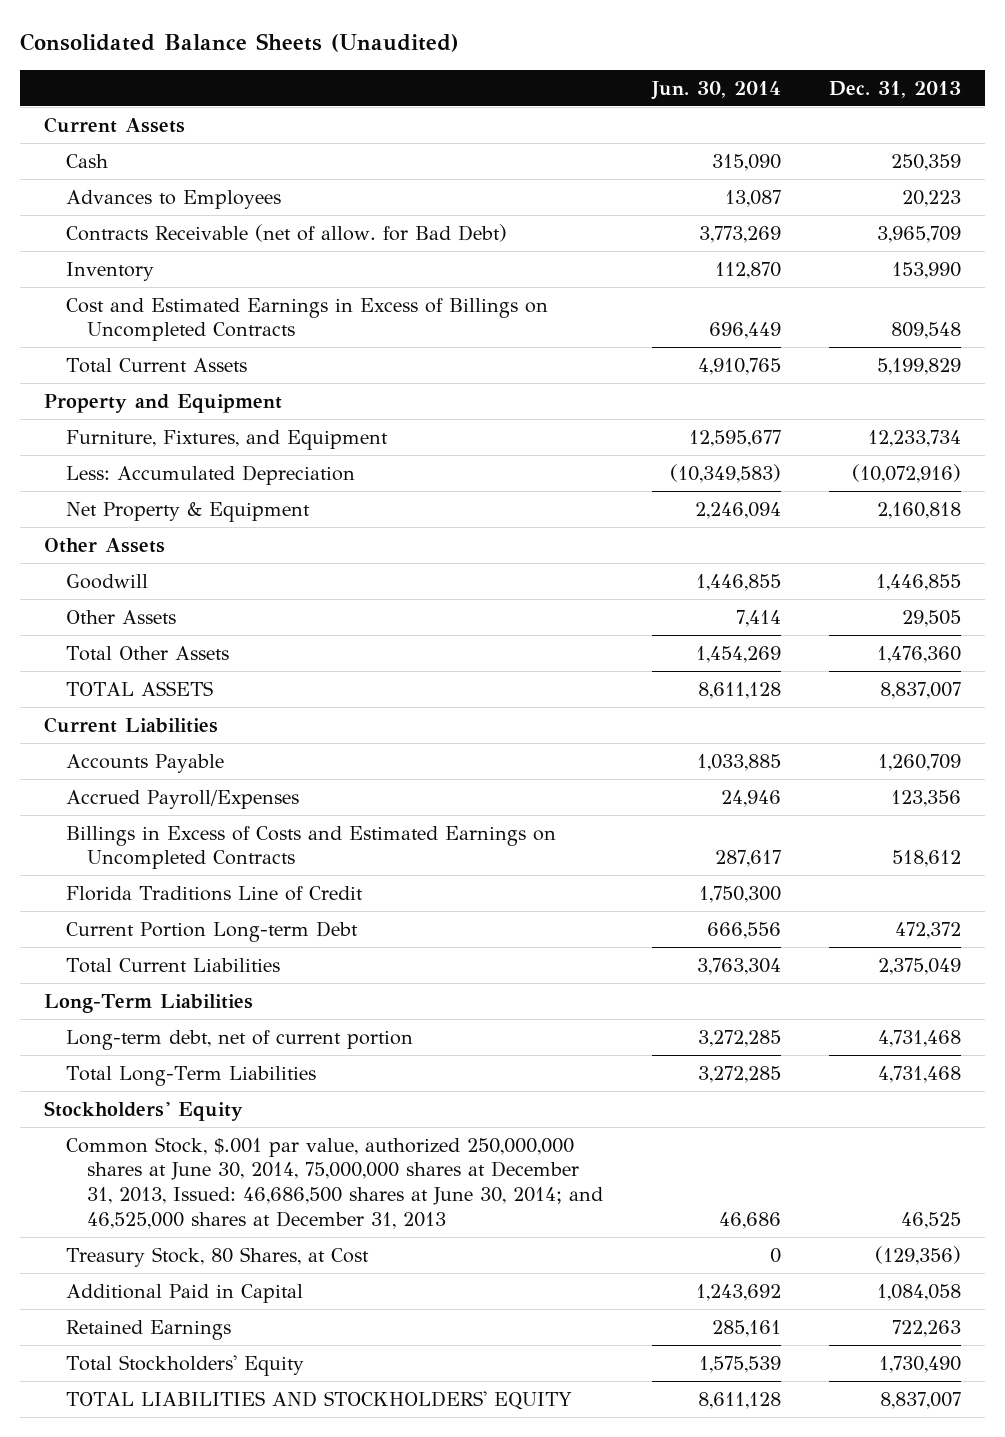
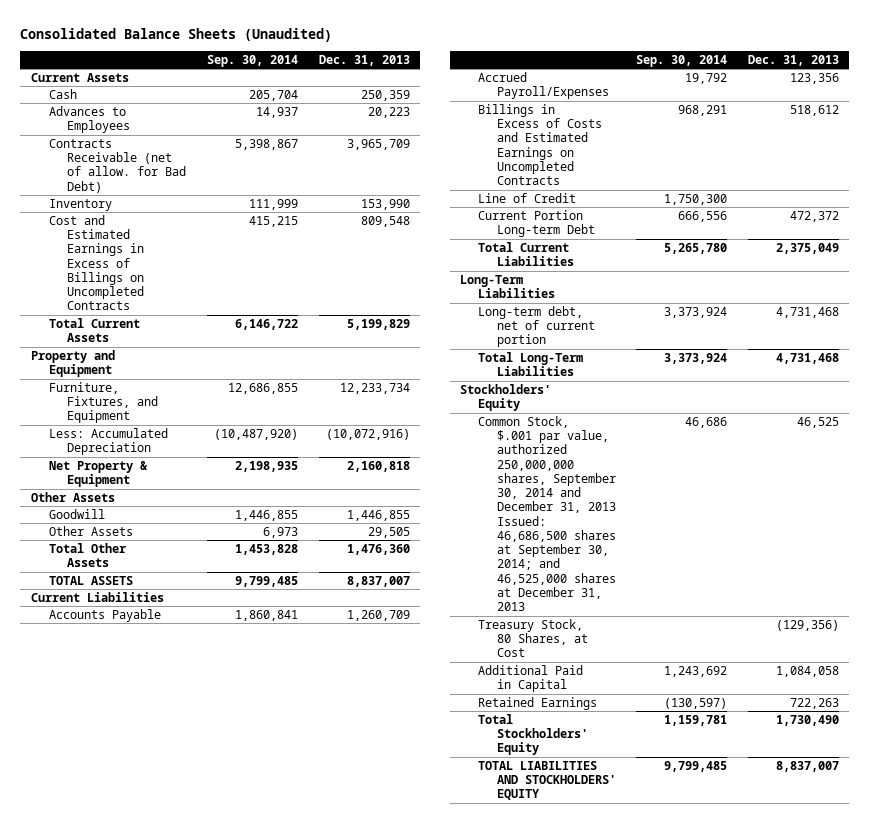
[650,80,781,100] Jun. 30, 2014 -> none
none -> [206,54,298,67] Sep. 30, 2014
[65,885,363,901] Florida Traditions Line of Credit -> [478,193,577,204] Line of Credit
[65,1136,604,1229] Common Stock, $.001 par value, authorized 250,000,000 shares at June 30, 2014, 75,000,000 shares at December 31, 2013, Issued: 46,686,500 shares at June 30, 2014; and 46,525,000 shares at December 31, 2013 -> [478,416,616,612] Common Stock, $.001 par value, authorized 250,000,000 shares, September 30, 2014 and December 31, 2013 Issued: 46,686,500 shares at September 30, 2014; and 46,525,000 shares at December 31, 2013

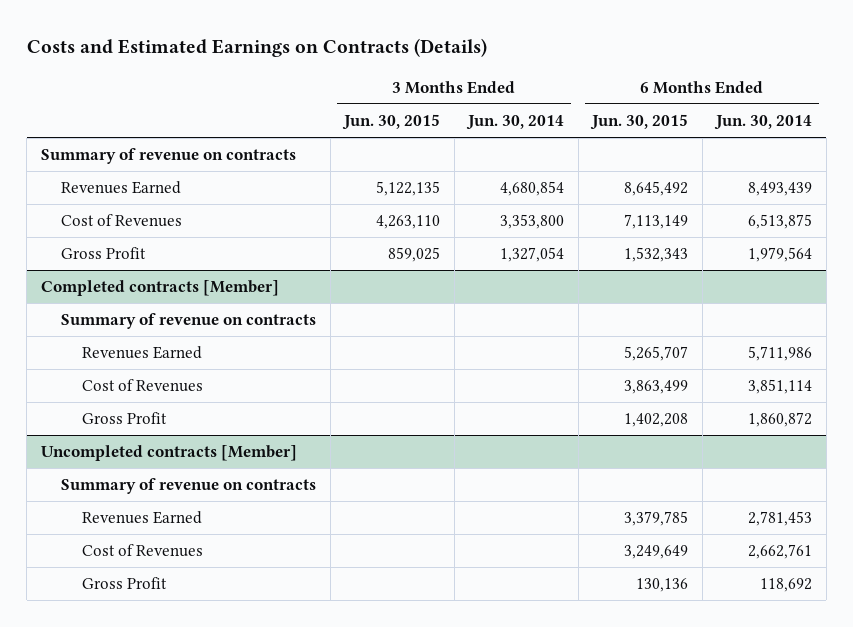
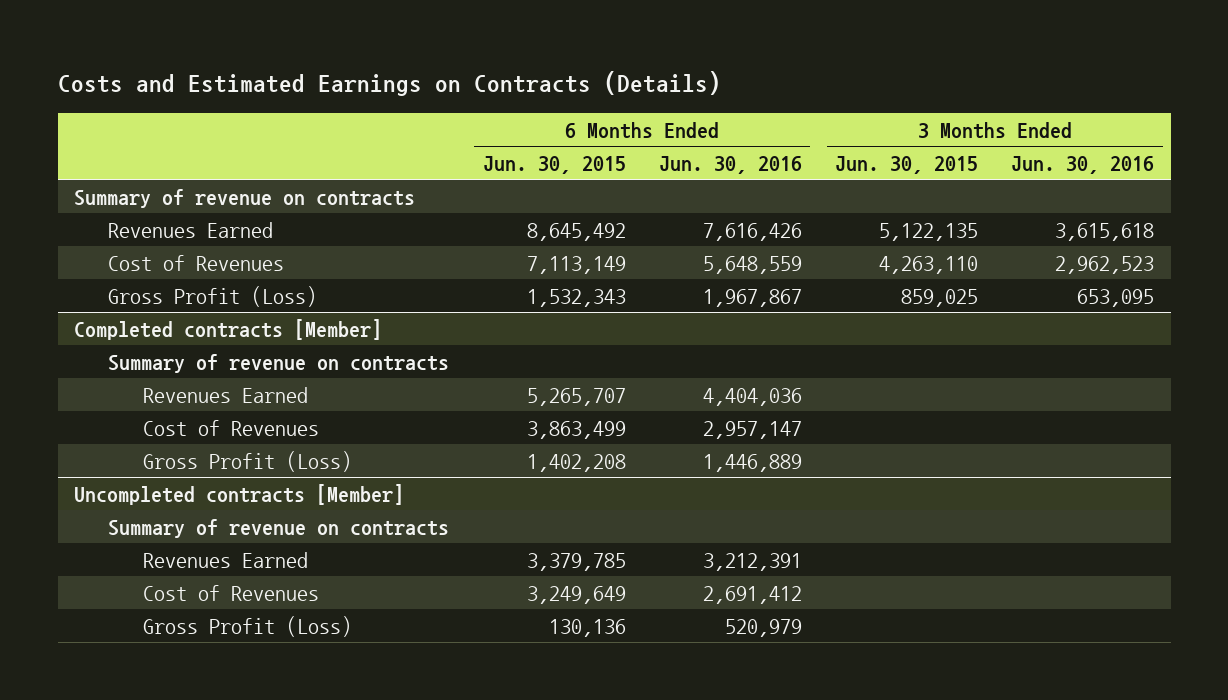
[466,115,565,131] Jun. 30, 2014 -> none
[714,115,813,131] Jun. 30, 2014 -> none
none -> [658,155,802,174] Jun. 30, 2016
none -> [1011,155,1155,174] Jun. 30, 2016
[61,247,147,260] Gross Profit -> [108,285,318,307] Gross Profit (Loss)
[81,412,167,425] Gross Profit -> [142,450,352,472] Gross Profit (Loss)
[81,577,167,590] Gross Profit -> [142,615,352,637] Gross Profit (Loss)

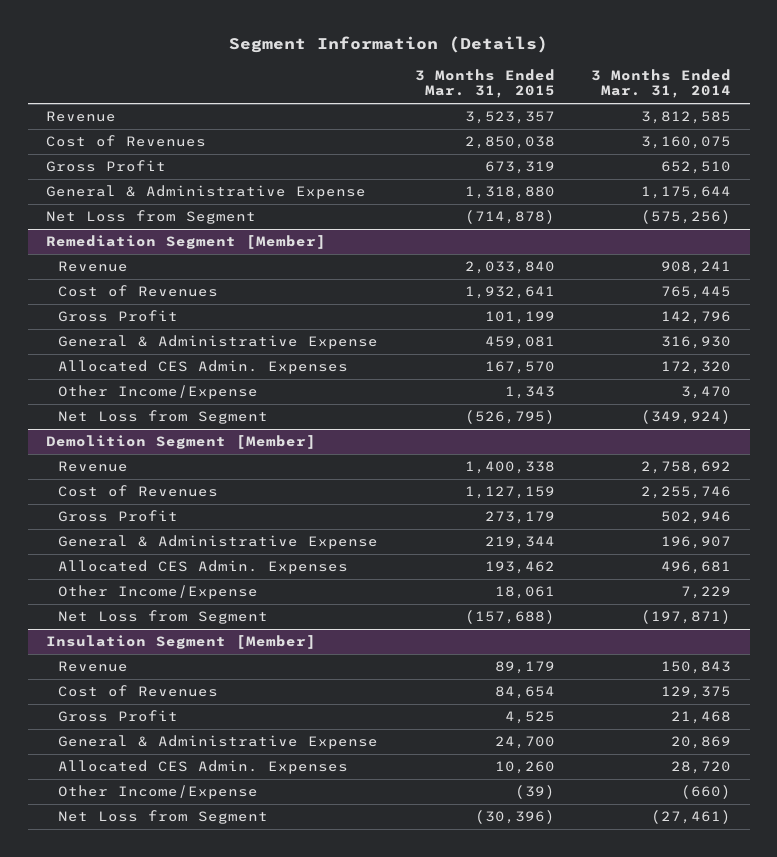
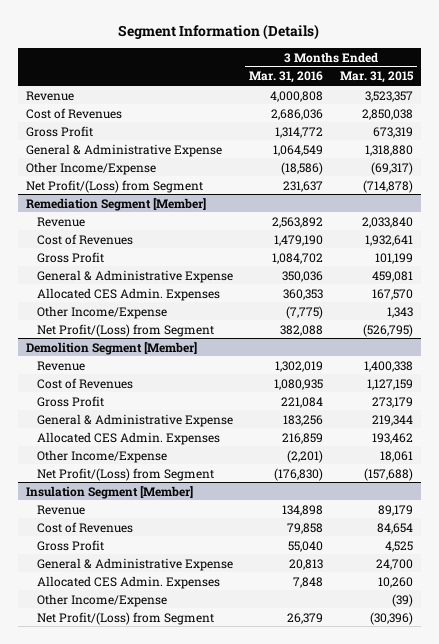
[591,68,732,99] 3 Months Ended Mar. 31, 2014 -> none
none -> [249,71,324,84] Mar. 31, 2016
none -> [25,161,156,175] Other Income/Expense
[46,210,257,225] Net Loss from Segment -> [25,179,203,193] Net Profit/(Loss) from Segment
[57,410,268,425] Net Loss from Segment -> [36,323,214,337] Net Profit/(Loss) from Segment
[57,610,268,625] Net Loss from Segment -> [36,467,214,481] Net Profit/(Loss) from Segment
[57,810,268,825] Net Loss from Segment -> [36,611,214,625] Net Profit/(Loss) from Segment

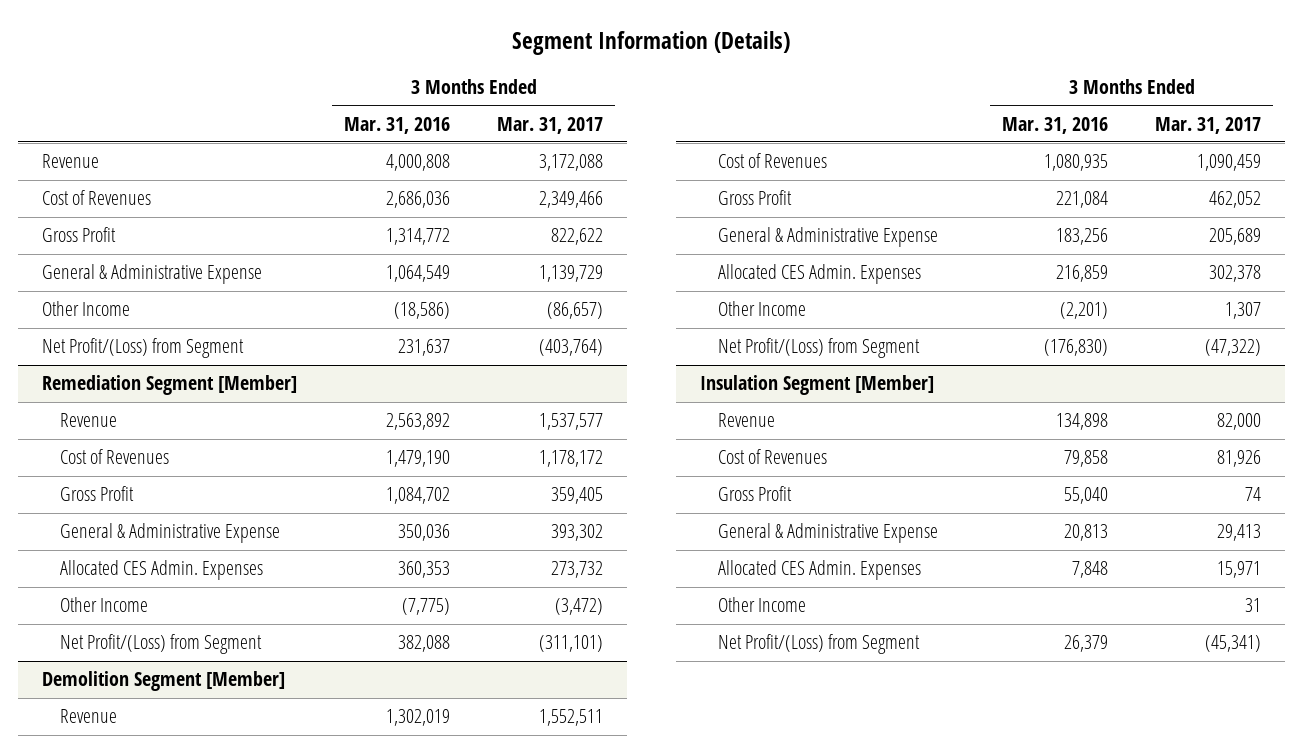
[339,71,414,84] Mar. 31, 2015 -> none
none -> [497,116,604,134] Mar. 31, 2017
[25,161,156,175] Other Income/Expense -> [41,301,130,317] Other Income
[36,305,167,319] Other Income/Expense -> [60,597,149,613] Other Income
[36,449,167,463] Other Income/Expense -> [718,301,807,317] Other Income
[36,593,167,607] Other Income/Expense -> [718,597,807,613] Other Income

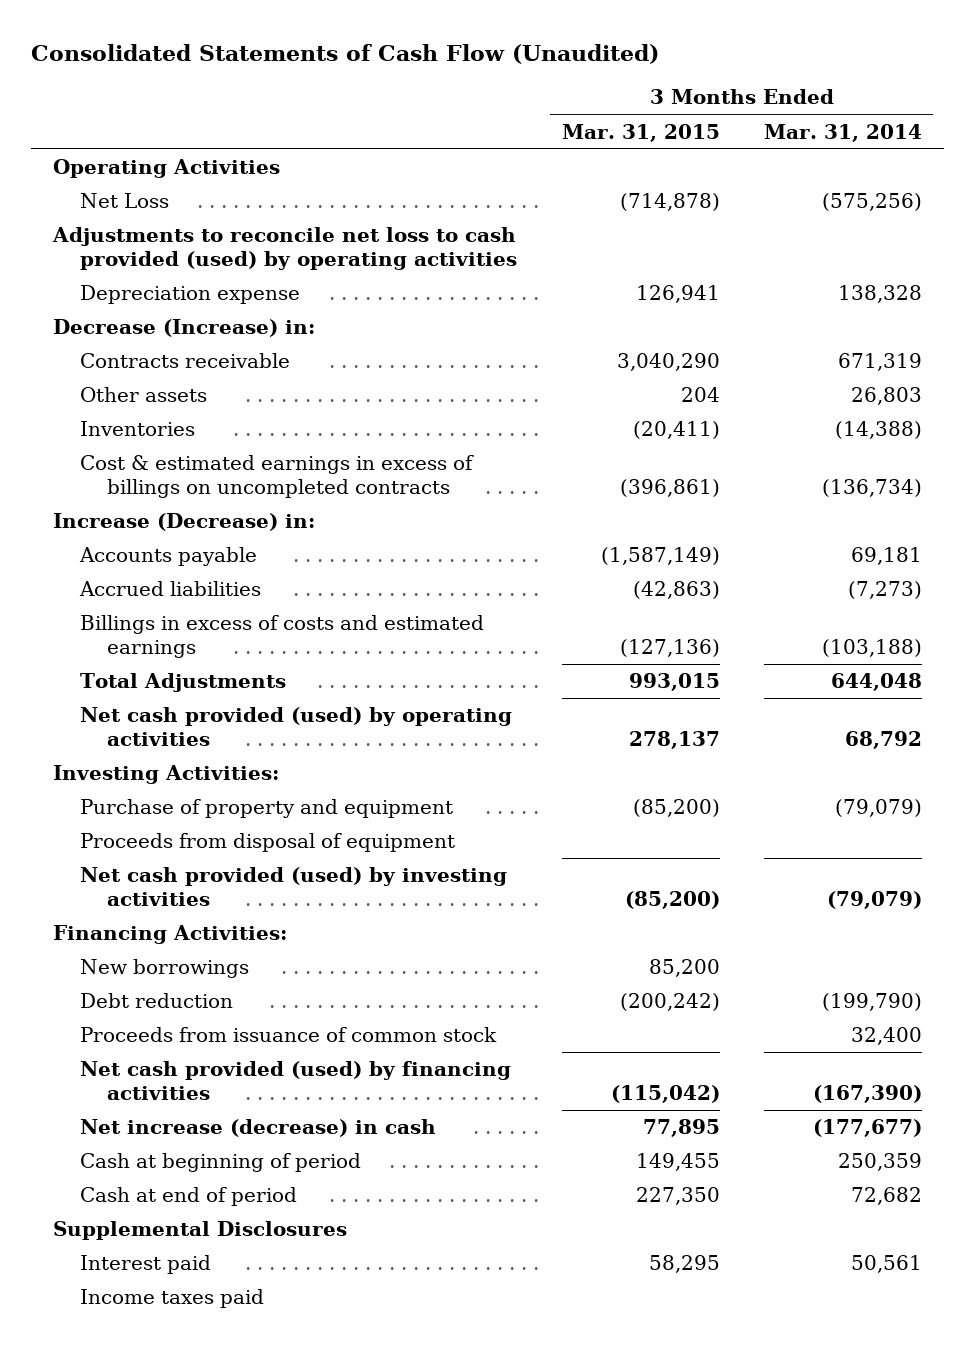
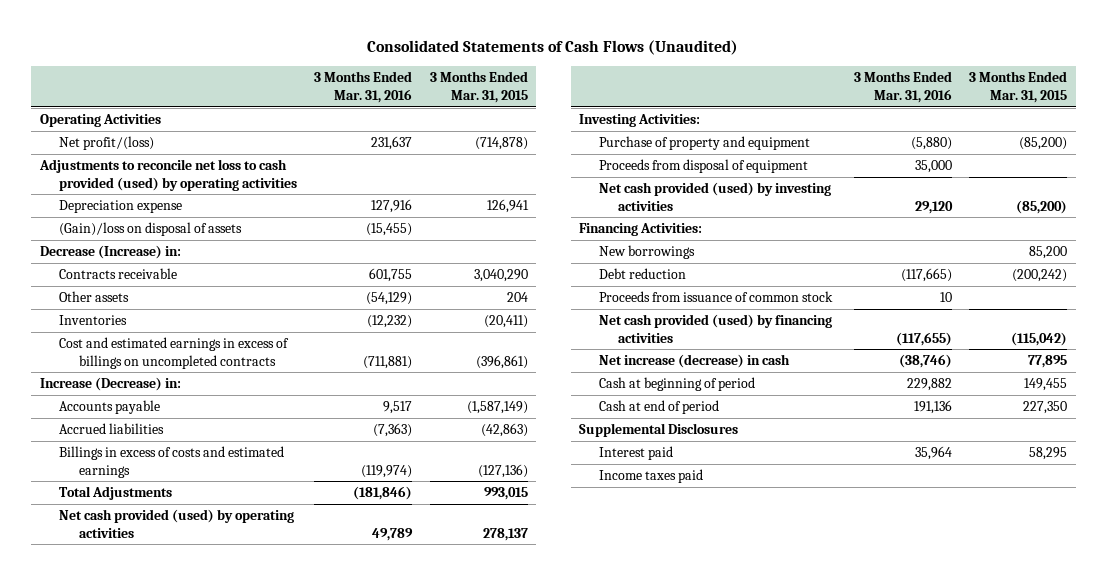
[30,43,659,64] Consolidated Statements of Cash Flow (Unaudited) -> [367,40,739,56] Consolidated Statements of Cash Flows (Unaudited)
[763,123,922,142] Mar. 31, 2014 -> none
none -> [314,71,413,103] 3 Months Ended Mar. 31, 2016
[80,193,170,209] Net Loss -> [59,136,155,151] Net profit/(loss)
none -> [59,222,243,237] (Gain)/loss on disposal of assets
[80,455,475,498] Cost & estimated earnings in excess of billings on uncompleted contracts -> [59,337,290,369] Cost and estimated earnings in excess of billings on uncompleted contracts

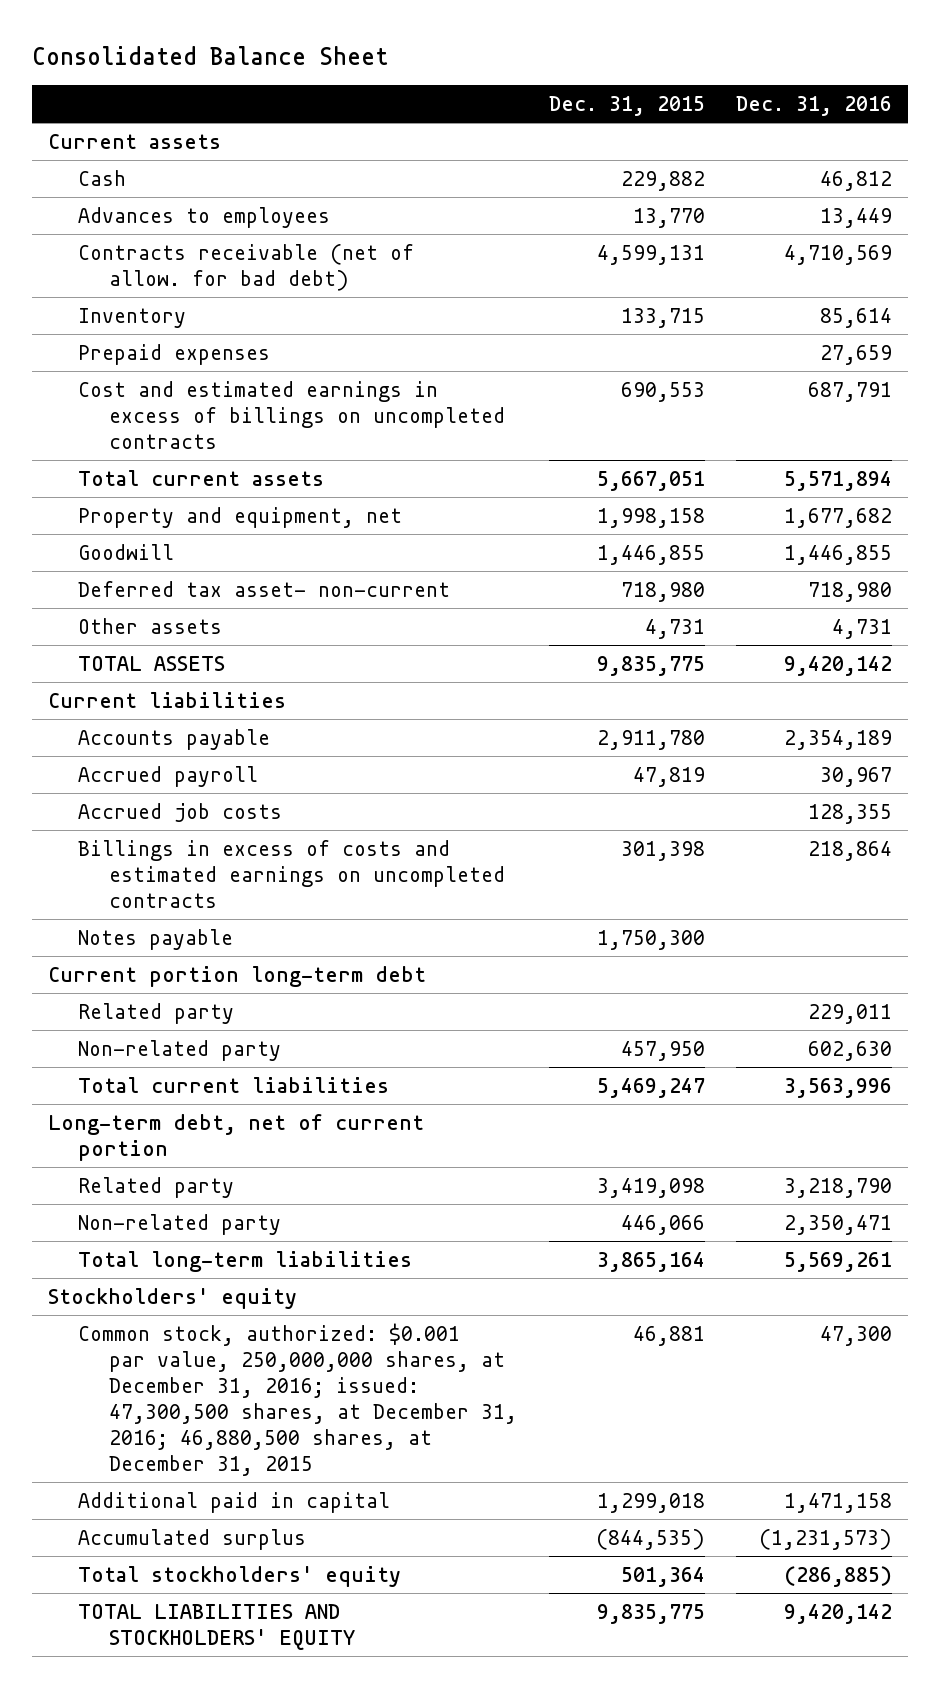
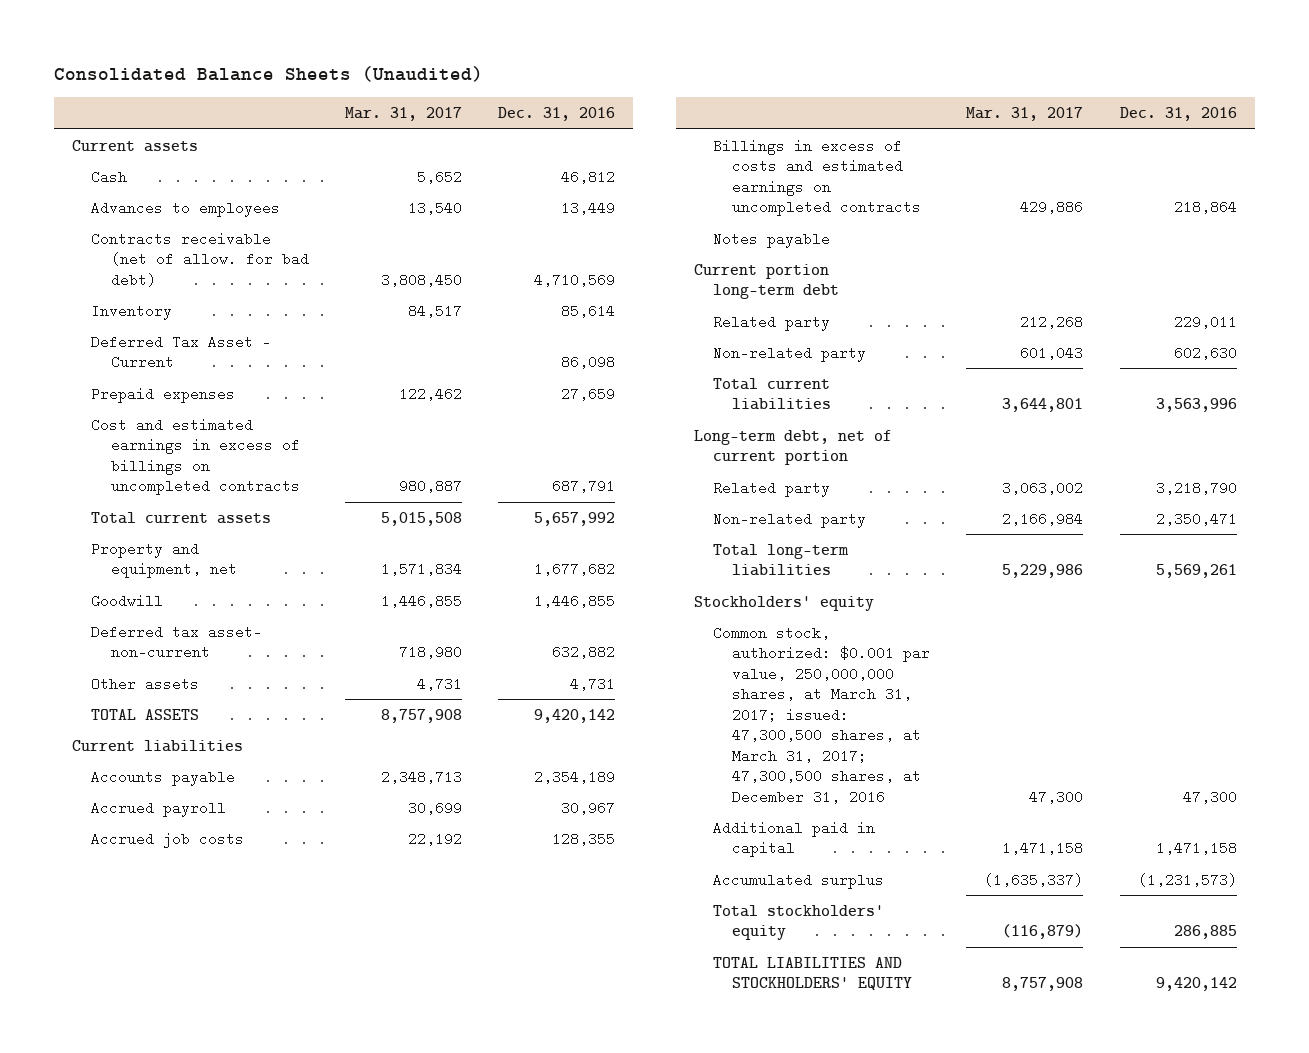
[32,45,389,65] Consolidated Balance Sheet -> [54,66,484,83] Consolidated Balance Sheets (Unaudited)
[548,96,705,117] Dec. 31, 2015 -> none
none -> [344,106,462,121] Mar. 31, 2017
none -> [91,334,272,370] Deferred Tax Asset - Current
[784,470,893,491] 5,571,894 -> [534,511,616,526] 5,657,992
[808,581,893,602] 718,980 -> [552,645,616,660] 632,882
[78,1322,517,1477] Common stock, authorized: $0.001 par value, 250,000,000 shares, at December 31, 2016; issued: 47,300,500 shares, at December 31, 2016; 46,880,500 shares, at December 31, 2015 -> [712,625,931,804] Common stock, authorized: $0.001 par value, 250,000,000 shares, at March 31, 2017; issued: 47,300,500 shares, at March 31, 2017; 47,300,500 shares, at December 31, 2016
[784,1565,893,1587] (286,885) -> [1173,925,1237,940] 286,885

